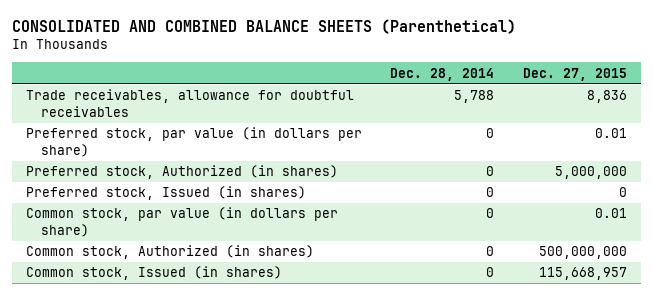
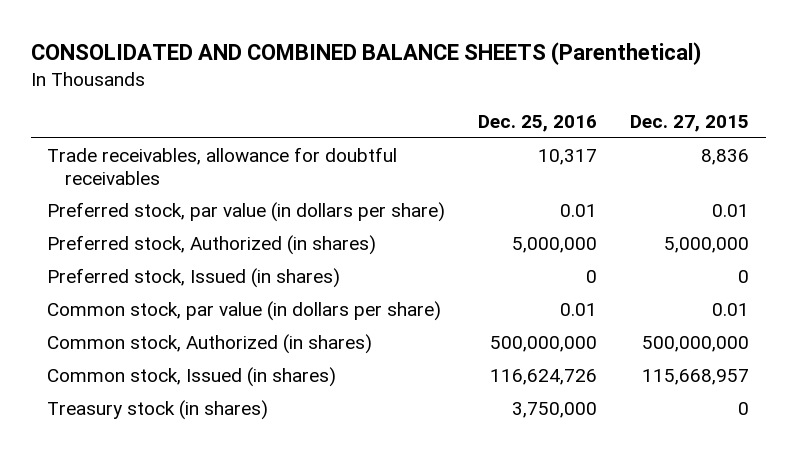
[390,67,495,81] Dec. 28, 2014 -> none
none -> [478,115,598,133] Dec. 25, 2016
none -> [47,400,269,421] Treasury stock (in shares)

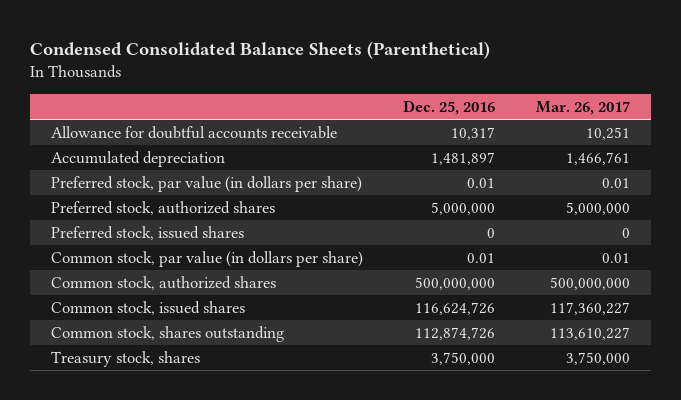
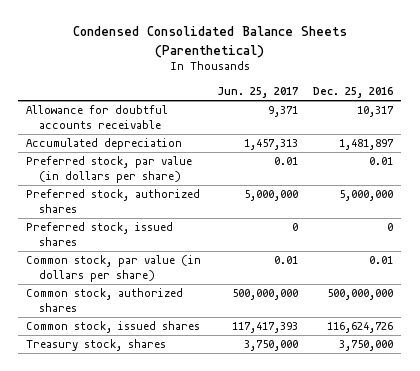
[536,100,631,115] Mar. 26, 2017 -> none
none -> [216,87,298,99] Jun. 25, 2017
[50,325,284,342] Common stock, shares outstanding -> none

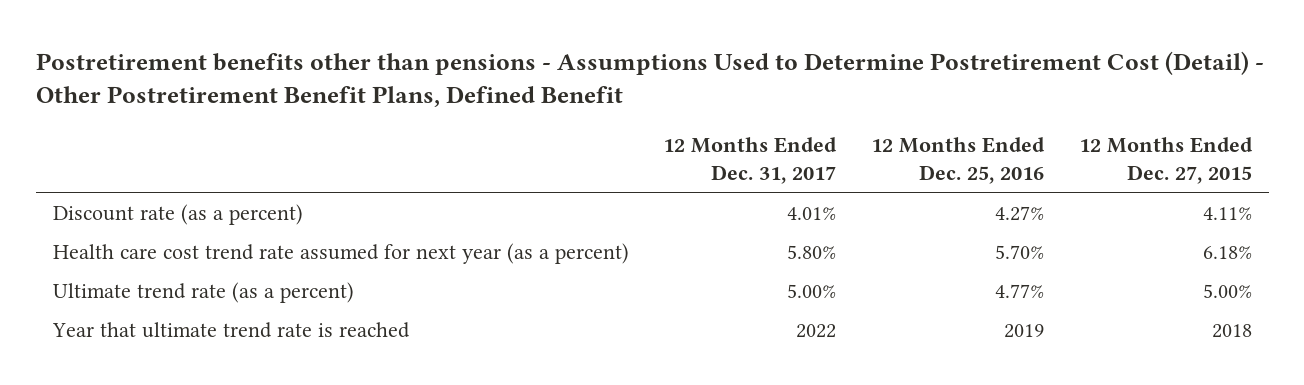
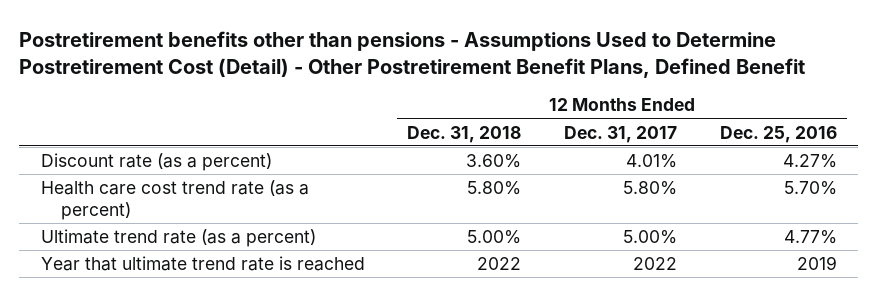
[1078,136,1253,185] 12 Months Ended Dec. 27, 2015 -> none
none -> [407,125,522,143] Dec. 31, 2018
[52,242,629,264] Health care cost trend rate assumed for next year (as a percent) -> [40,180,309,220] Health care cost trend rate (as a percent)

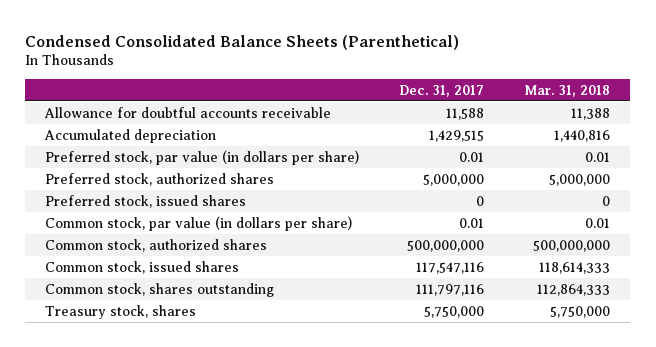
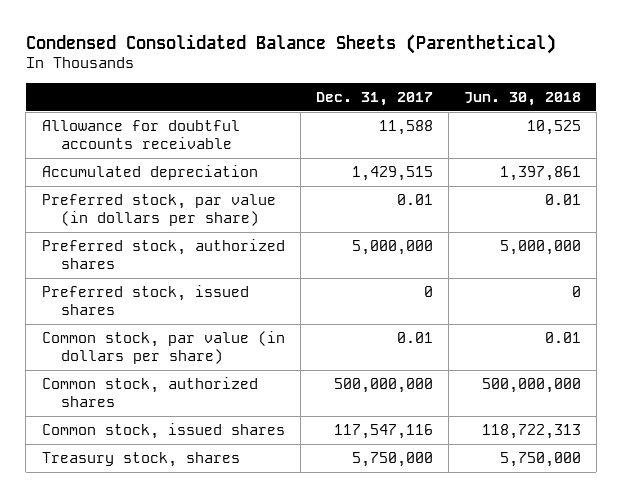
[524,84,611,97] Mar. 31, 2018 -> none
none -> [463,91,581,106] Jun. 30, 2018
[45,282,275,297] Common stock, shares outstanding -> none

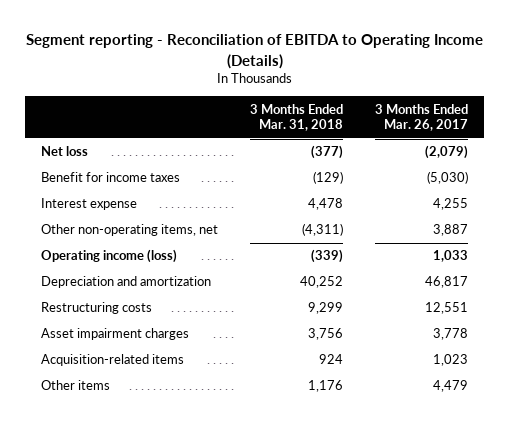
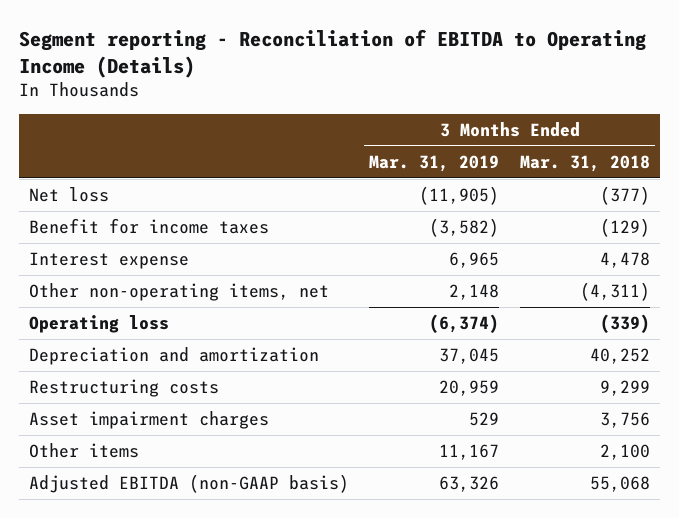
[375,103,469,132] 3 Months Ended Mar. 26, 2017 -> none
none -> [369,154,500,172] Mar. 31, 2019
[41,249,178,264] Operating income (loss) -> [28,315,169,334] Operating loss
[41,354,185,367] Acquisition-related items -> none
[308,380,344,393] 1,176 -> [599,444,650,461] 2,100
none -> [28,474,349,494] Adjusted EBITDA (non-GAAP basis)

